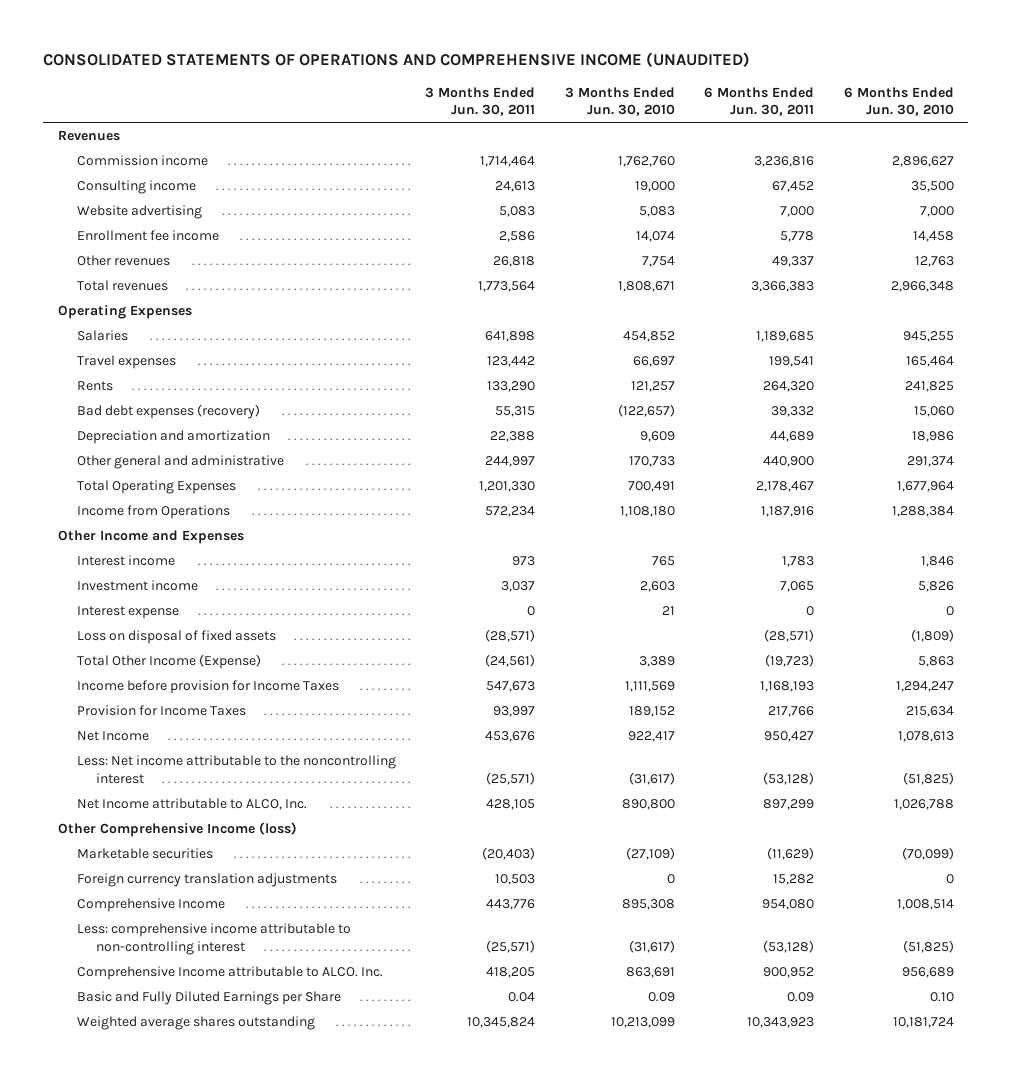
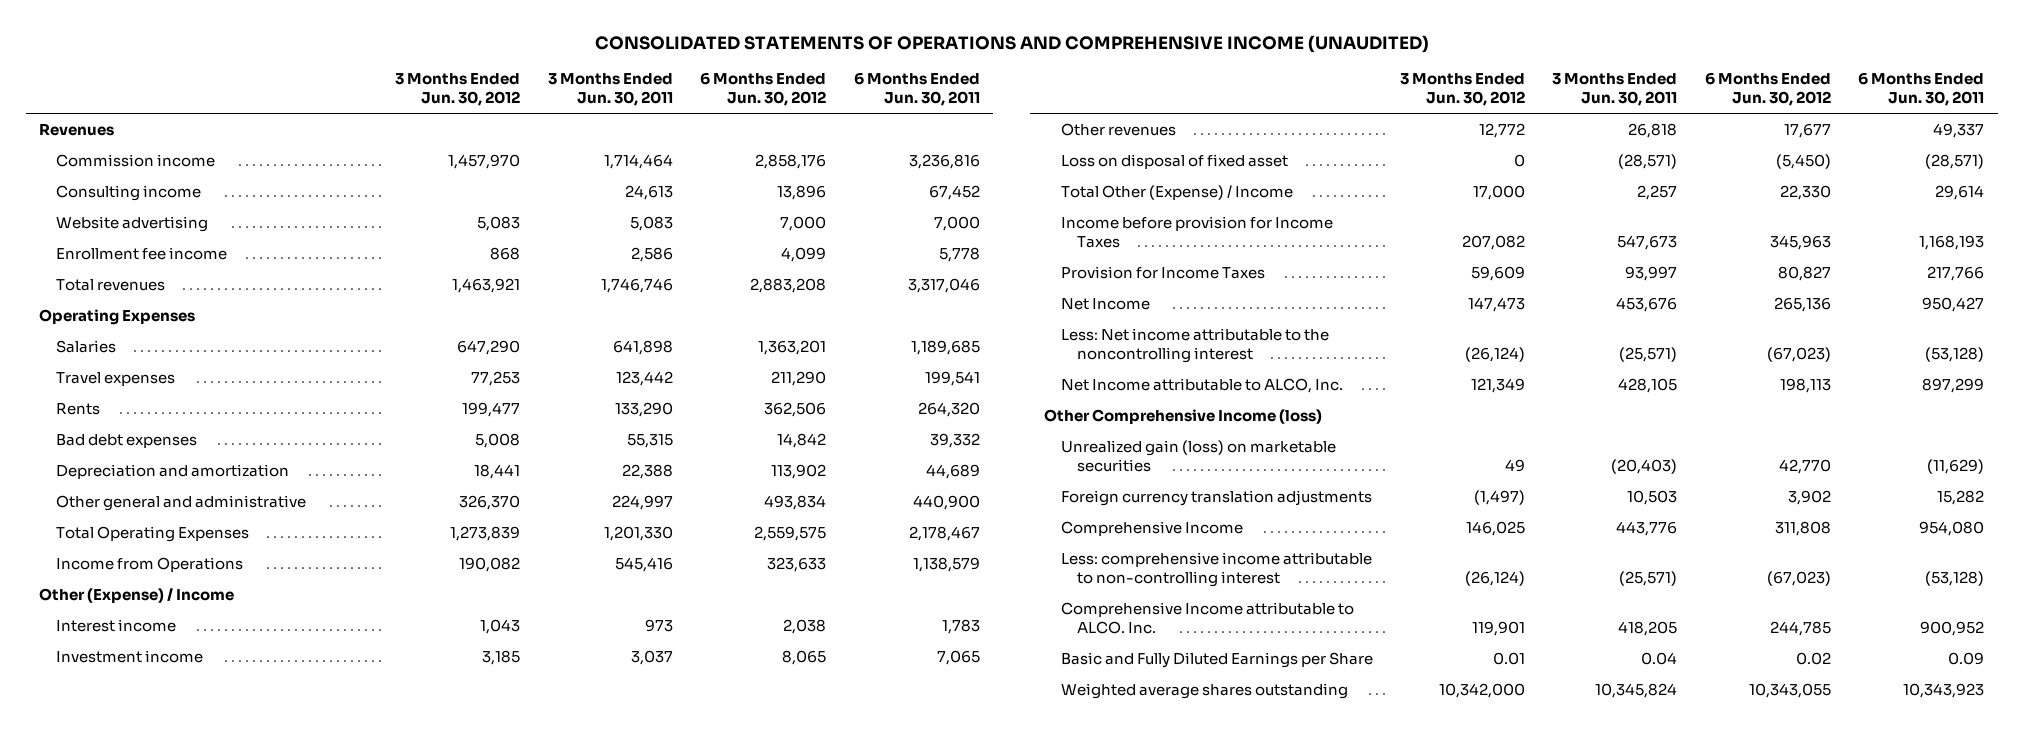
[564,86,675,117] 3 Months Ended Jun. 30, 2010 -> none
[843,86,954,117] 6 Months Ended Jun. 30, 2010 -> none
none -> [395,73,521,107] 3 Months Ended Jun. 30, 2012
none -> [700,72,827,107] 6 Months Ended Jun. 30, 2012
[478,281,536,293] 1,773,564 -> [600,277,673,293] 1,746,746
[751,281,815,293] 3,366,383 -> [907,277,980,293] 3,317,046
[76,404,260,420] Bad debt expenses (recovery) -> [55,433,197,448] Bad debt expenses
[485,456,536,468] 244,997 -> [611,494,673,510] 224,997
[485,506,536,518] 572,234 -> [614,556,673,572] 545,416
[761,506,815,518] 1,187,916 -> [912,556,980,572] 1,138,579
[58,530,245,545] Other Income and Expenses -> [39,587,235,603] Other (Expense) / Income
[76,606,179,620] Interest expense -> none
[76,255,170,267] Other revenues -> [1060,122,1176,136] Other revenues
[76,630,276,645] Loss on disposal of fixed assets -> [1060,153,1288,169] Loss on disposal of fixed asset
[76,654,261,670] Total Other Income (Expense) -> [1060,184,1293,200] Total Other (Expense) / Income
[485,654,536,668] (24,561) -> [1637,184,1678,200] 2,257
[765,654,815,668] (19,723) -> [1935,184,1985,200] 29,614
[76,848,213,860] Marketable securities -> [1060,439,1336,472] Unrealized gain (loss) on marketable securities

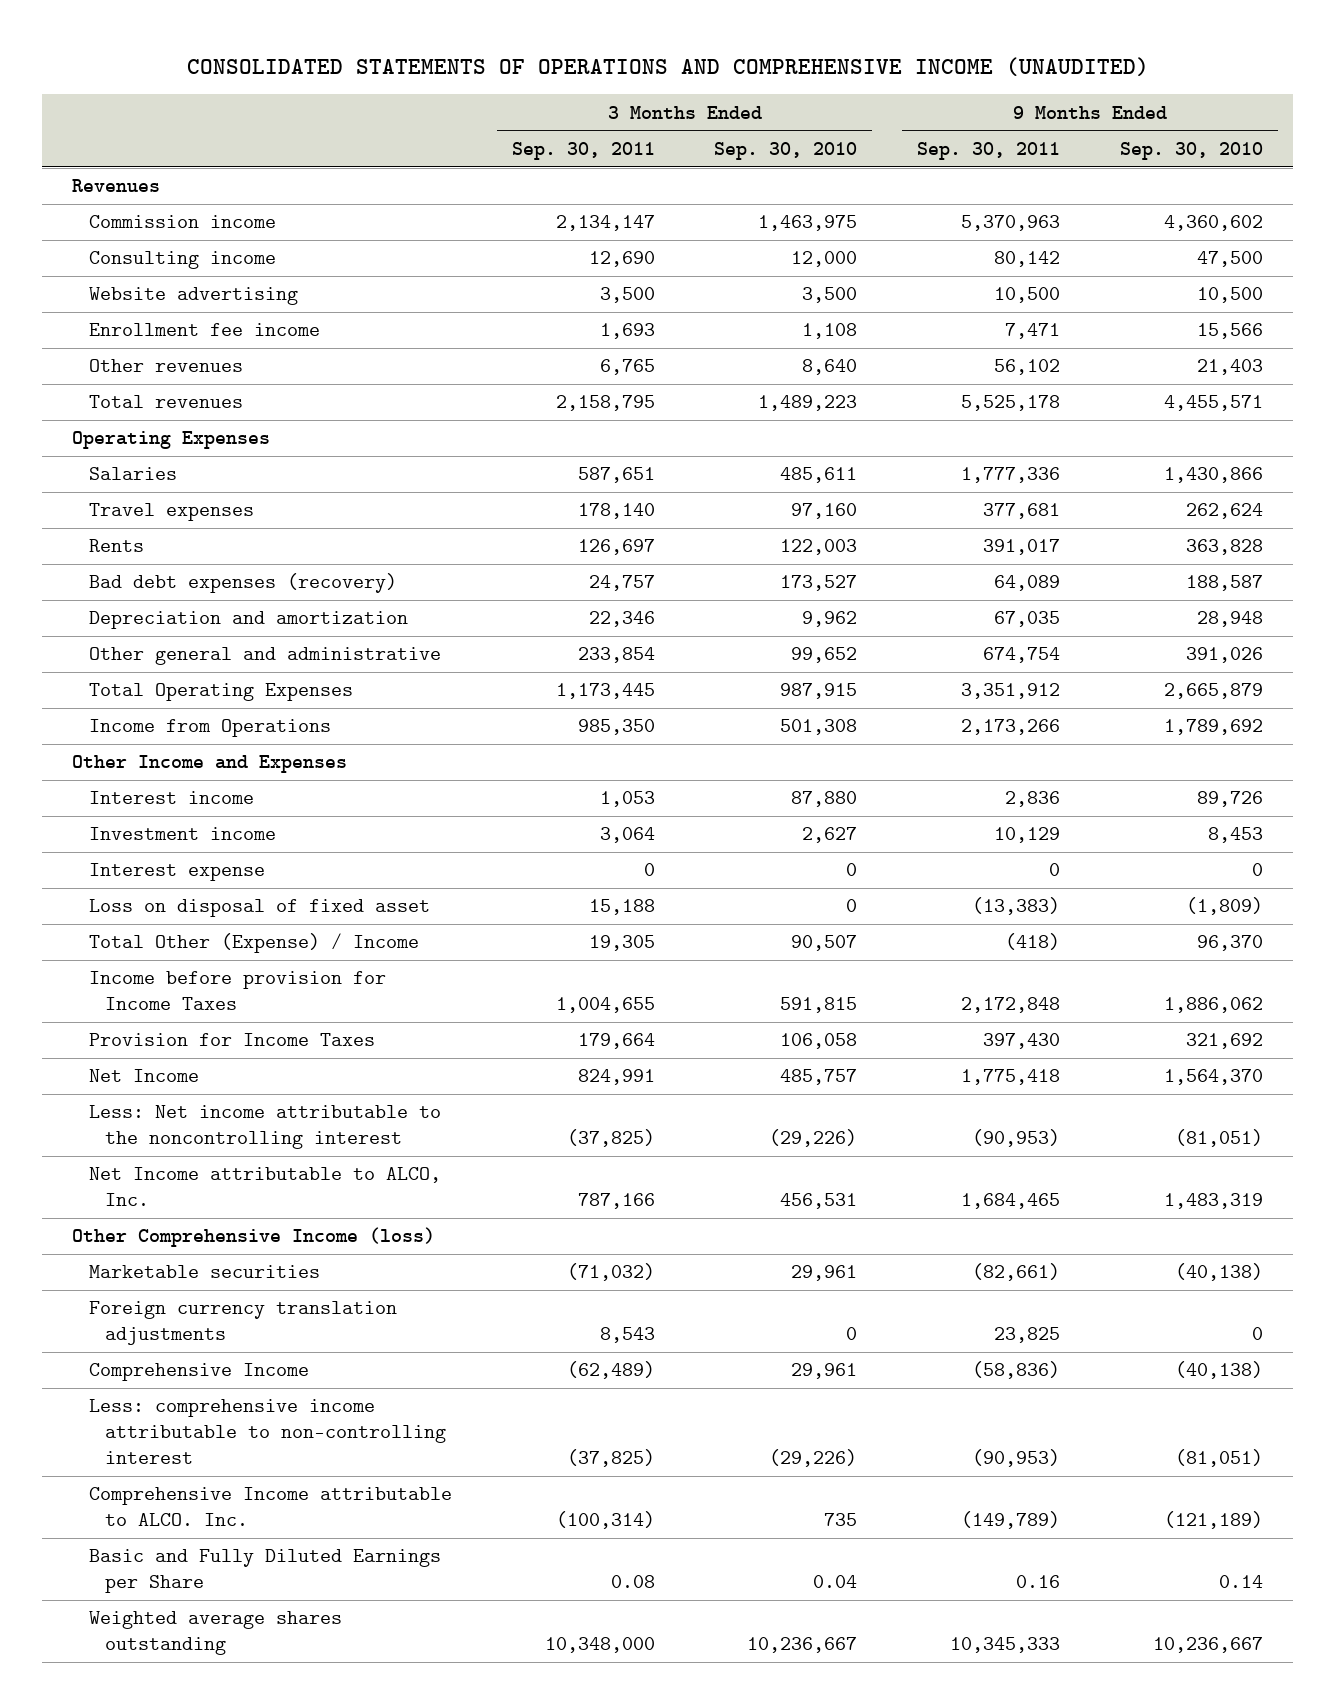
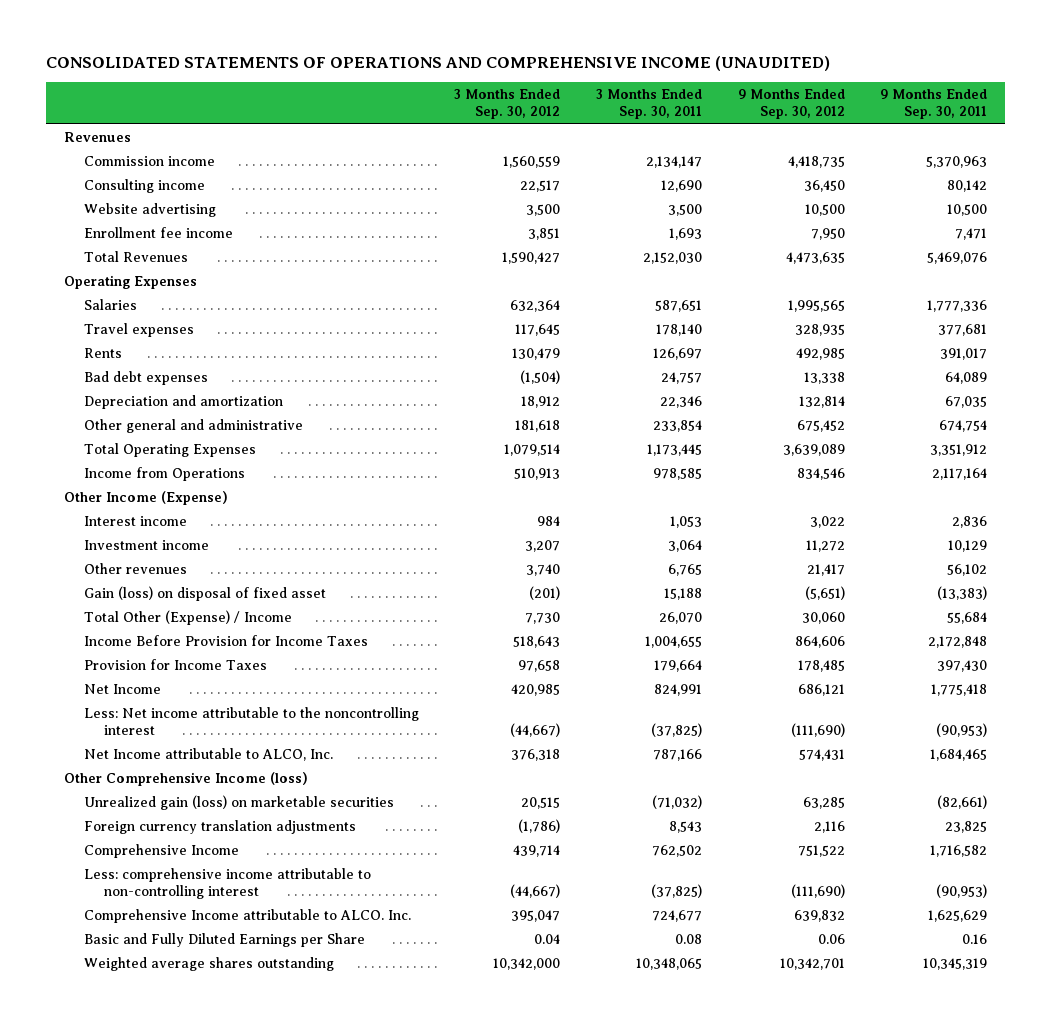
[714,142,858,161] Sep. 30, 2010 -> none
[1120,142,1264,161] Sep. 30, 2010 -> none
none -> [454,89,561,120] 3 Months Ended Sep. 30, 2012
none -> [737,89,845,120] 9 Months Ended Sep. 30, 2012
[88,395,243,409] Total revenues -> [83,250,188,262] Total Revenues
[555,395,655,412] 2,158,795 -> [643,251,703,264] 2,152,030
[961,395,1061,412] 5,525,178 -> [927,251,988,264] 5,469,076
[88,573,397,594] Bad debt expenses (recovery) -> [83,370,208,385] Bad debt expenses
[577,719,655,736] 985,350 -> [653,467,703,480] 978,585
[961,719,1061,736] 2,173,266 -> [932,467,988,480] 2,117,164
[72,755,348,774] Other Income and Expenses -> [63,490,228,505] Other Income (Expense)
[88,863,265,882] Interest expense -> none
[88,359,243,373] Other revenues -> [83,562,187,574] Other revenues
[88,899,430,918] Loss on disposal of fixed asset -> [83,585,326,601] Gain (loss) on disposal of fixed asset
[588,935,655,952] 19,305 -> [659,611,703,624] 26,070
[1005,933,1061,951] (418) -> [947,611,988,624] 55,684
[88,971,386,1011] Income before provision for Income Taxes -> [83,634,368,646] Income Before Provision for Income Taxes
[88,1265,320,1279] Marketable securities -> [83,794,394,810] Unrealized gain (loss) on marketable securities
[566,1361,655,1380] (62,489) -> [652,844,703,857] 762,502
[972,1361,1061,1380] (58,836) -> [930,844,988,857] 1,716,582
[555,1511,655,1530] (100,314) -> [652,909,703,922] 724,677
[961,1511,1061,1530] (149,789) -> [928,909,988,922] 1,625,629
[544,1637,655,1654] 10,348,000 -> [636,957,703,970] 10,348,065
[950,1637,1061,1654] 10,345,333 -> [923,957,988,970] 10,345,319

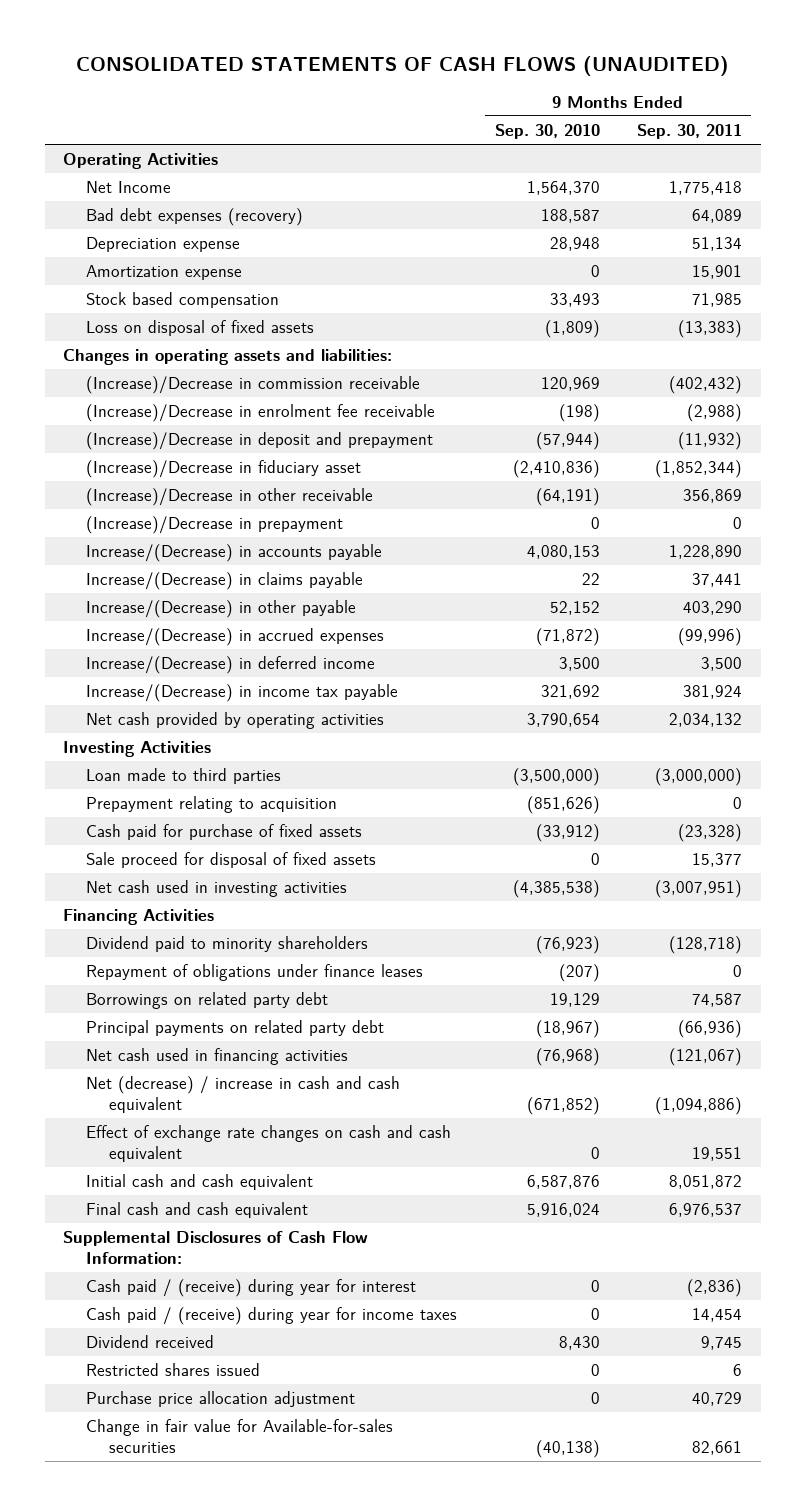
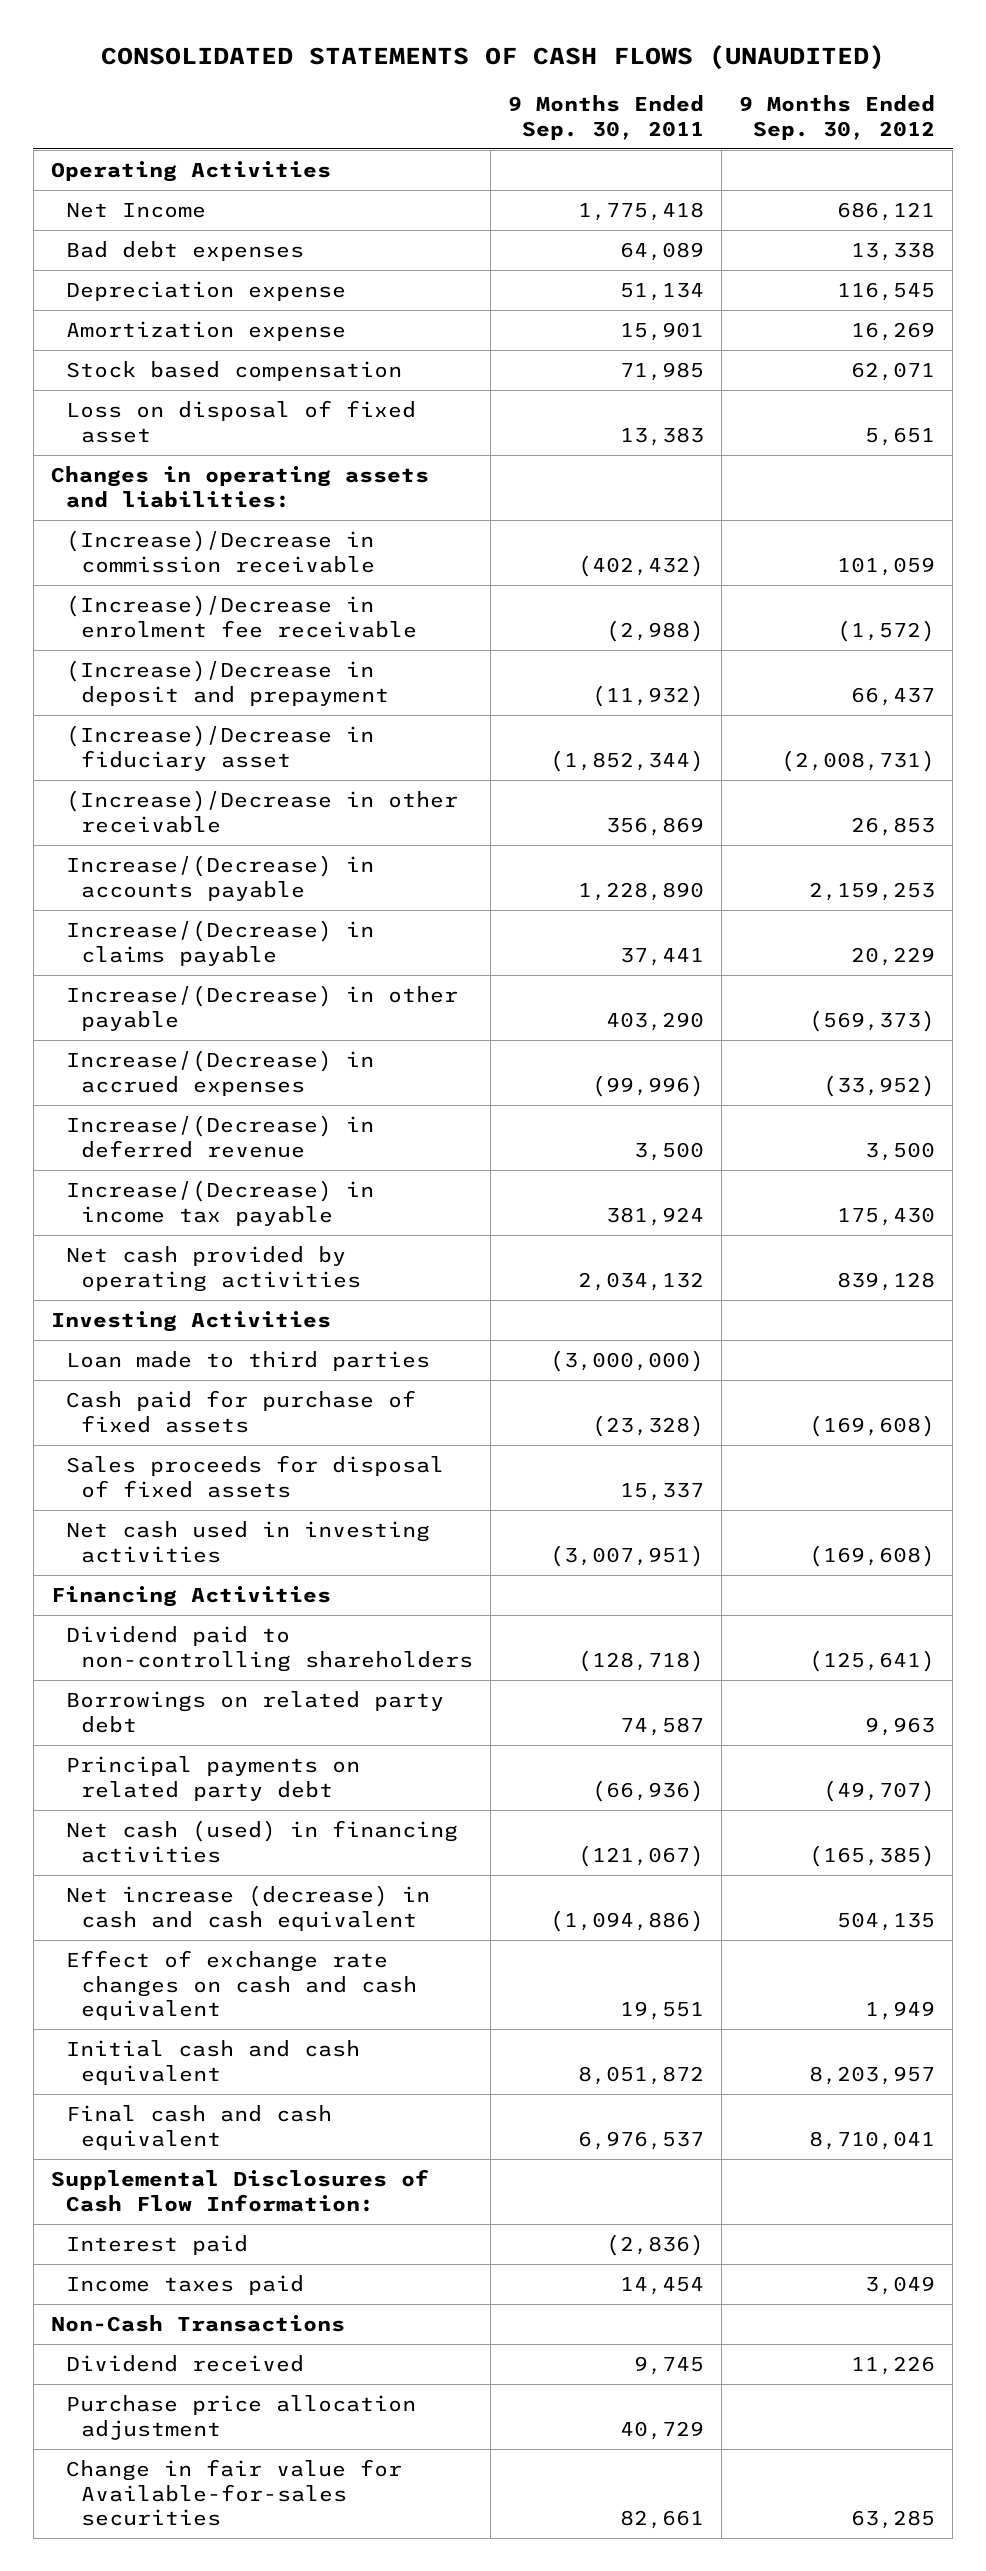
[494,123,600,139] Sep. 30, 2010 -> none
none -> [739,95,936,140] 9 Months Ended Sep. 30, 2012
[86,207,304,226] Bad debt expenses (recovery) -> [65,241,304,262] Bad debt expenses
[86,319,315,336] Loss on disposal of fixed assets -> [65,400,416,443] Loss on disposal of fixed asset
[677,319,742,338] (13,383) -> [620,426,705,446] 13,383
[86,515,344,534] (Increase)/Decrease in prepayment -> none
[86,655,376,674] Increase/(Decrease) in deferred income -> [65,1115,374,1158] Increase/(Decrease) in deferred revenue
[86,795,338,813] Prepayment relating to acquisition -> none
[86,851,377,868] Sale proceed for disposal of fixed assets -> [65,1455,444,1498] Sales proceeds for disposal of fixed assets
[691,852,742,867] 15,377 -> [620,1482,705,1501] 15,337
[86,963,424,981] Repayment of obligations under finance leases -> none
[86,935,369,952] Dividend paid to minority shareholders -> [65,1626,474,1672] Dividend paid to non-controlling shareholders
[86,1047,349,1065] Net cash used in financing activities -> [65,1820,458,1863] Net cash (used) in financing activities
[86,1075,401,1113] Net (decrease) / increase in cash and cash equivalent -> [65,1885,430,1931] Net increase (decrease) in cash and cash equivalent
[86,1278,417,1297] Cash paid / (receive) during year for interest -> [65,2235,248,2256] Interest paid
[86,1306,458,1325] Cash paid / (receive) during year for income taxes -> [65,2275,304,2296] Income taxes paid
none -> [50,2315,345,2333] Non-Cash Transactions
[86,1362,261,1376] Restricted shares issued -> none

